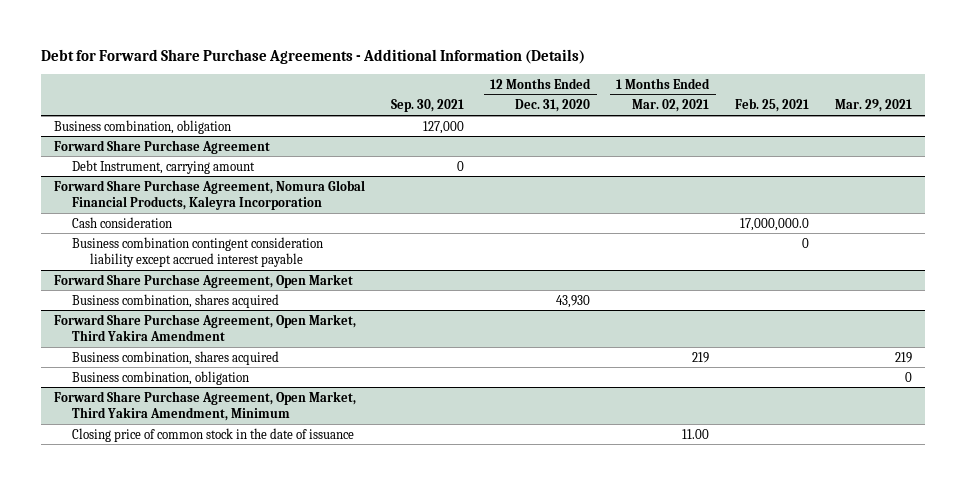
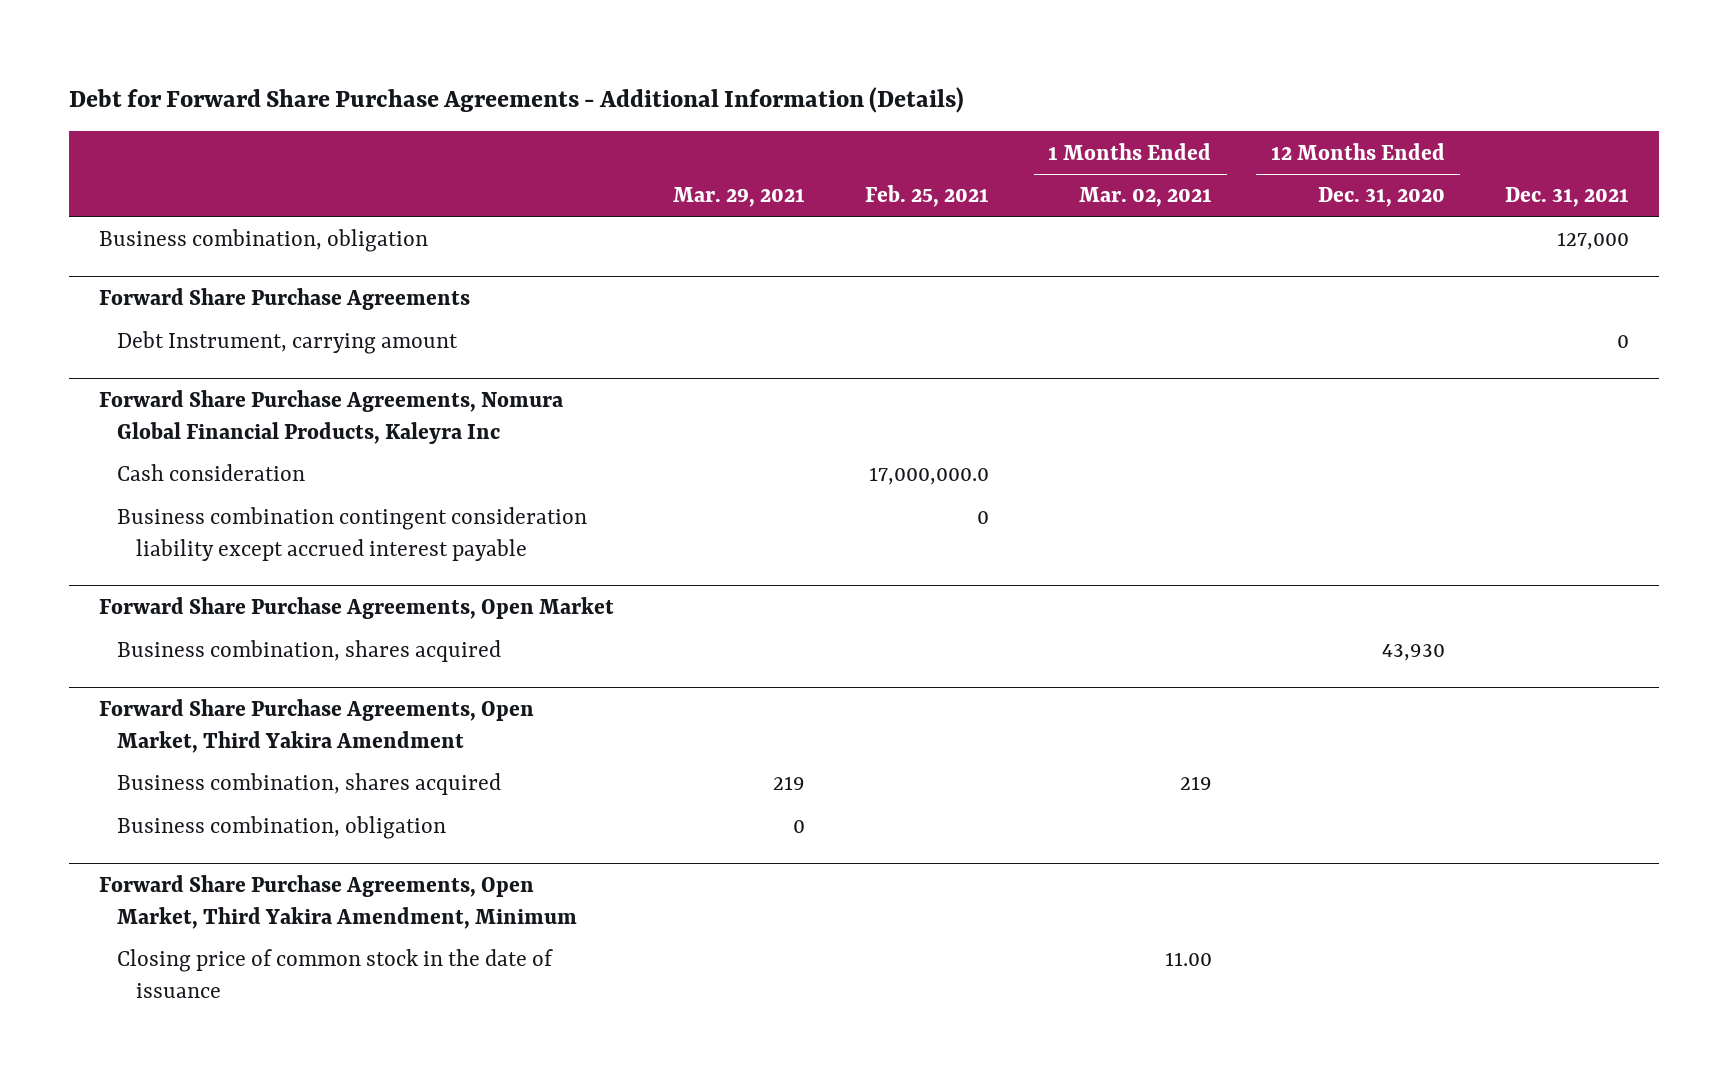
[391,99,465,113] Sep. 30, 2021 -> none
none -> [1504,187,1629,208] Dec. 31, 2021
[54,139,271,154] Forward Share Purchase Agreement -> [98,288,470,311] Forward Share Purchase Agreements
[54,179,366,210] Forward Share Purchase Agreement, Nomura Global Financial Products, Kaleyra Incorporation -> [98,390,564,444] Forward Share Purchase Agreements, Nomura Global Financial Products, Kaleyra Inc
[54,273,354,288] Forward Share Purchase Agreement, Open Market -> [98,597,614,620] Forward Share Purchase Agreements, Open Market
[54,313,357,341] Forward Share Purchase Agreement, Open Market, Third Yakira Amendment -> [98,699,534,753] Forward Share Purchase Agreements, Open Market, Third Yakira Amendment
[54,390,357,421] Forward Share Purchase Agreement, Open Market, Third Yakira Amendment, Minimum -> [98,875,578,929] Forward Share Purchase Agreements, Open Market, Third Yakira Amendment, Minimum

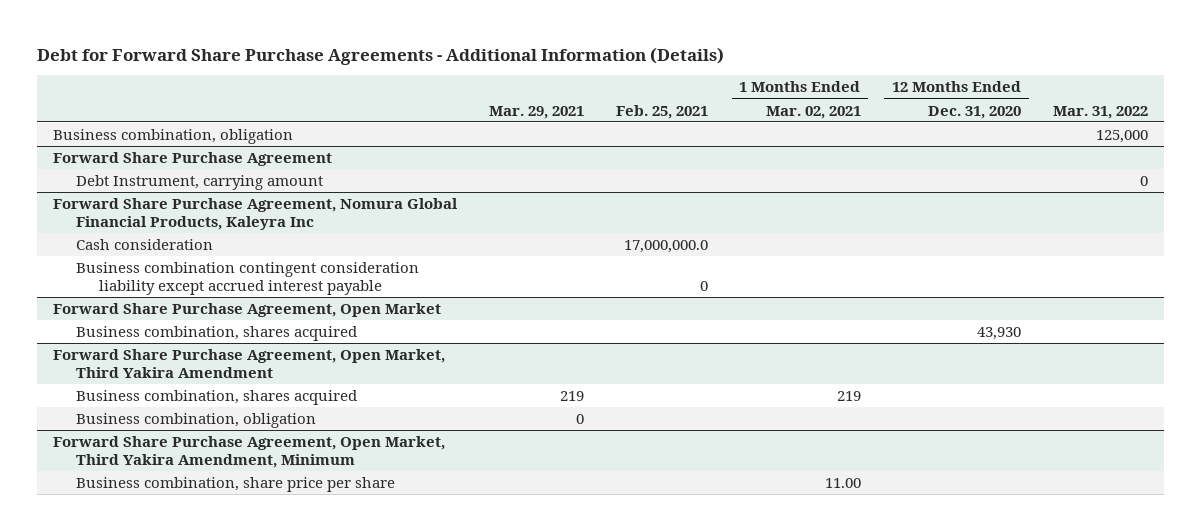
[1504,187,1629,208] Dec. 31, 2021 -> none
none -> [1053,105,1149,119] Mar. 31, 2022
[98,288,470,311] Forward Share Purchase Agreements -> [53,151,333,166] Forward Share Purchase Agreement
[98,390,564,444] Forward Share Purchase Agreements, Nomura Global Financial Products, Kaleyra Inc -> [53,197,459,231] Forward Share Purchase Agreement, Nomura Global Financial Products, Kaleyra Inc
[98,597,614,620] Forward Share Purchase Agreements, Open Market -> [53,302,442,317] Forward Share Purchase Agreement, Open Market
[98,699,534,753] Forward Share Purchase Agreements, Open Market, Third Yakira Amendment -> [53,348,446,379] Forward Share Purchase Agreement, Open Market, Third Yakira Amendment
[98,875,578,929] Forward Share Purchase Agreements, Open Market, Third Yakira Amendment, Minimum -> [53,435,446,469] Forward Share Purchase Agreement, Open Market, Third Yakira Amendment, Minimum
[117,949,554,999] Closing price of common stock in the date of issuance -> [76,476,396,492] Business combination, share price per share

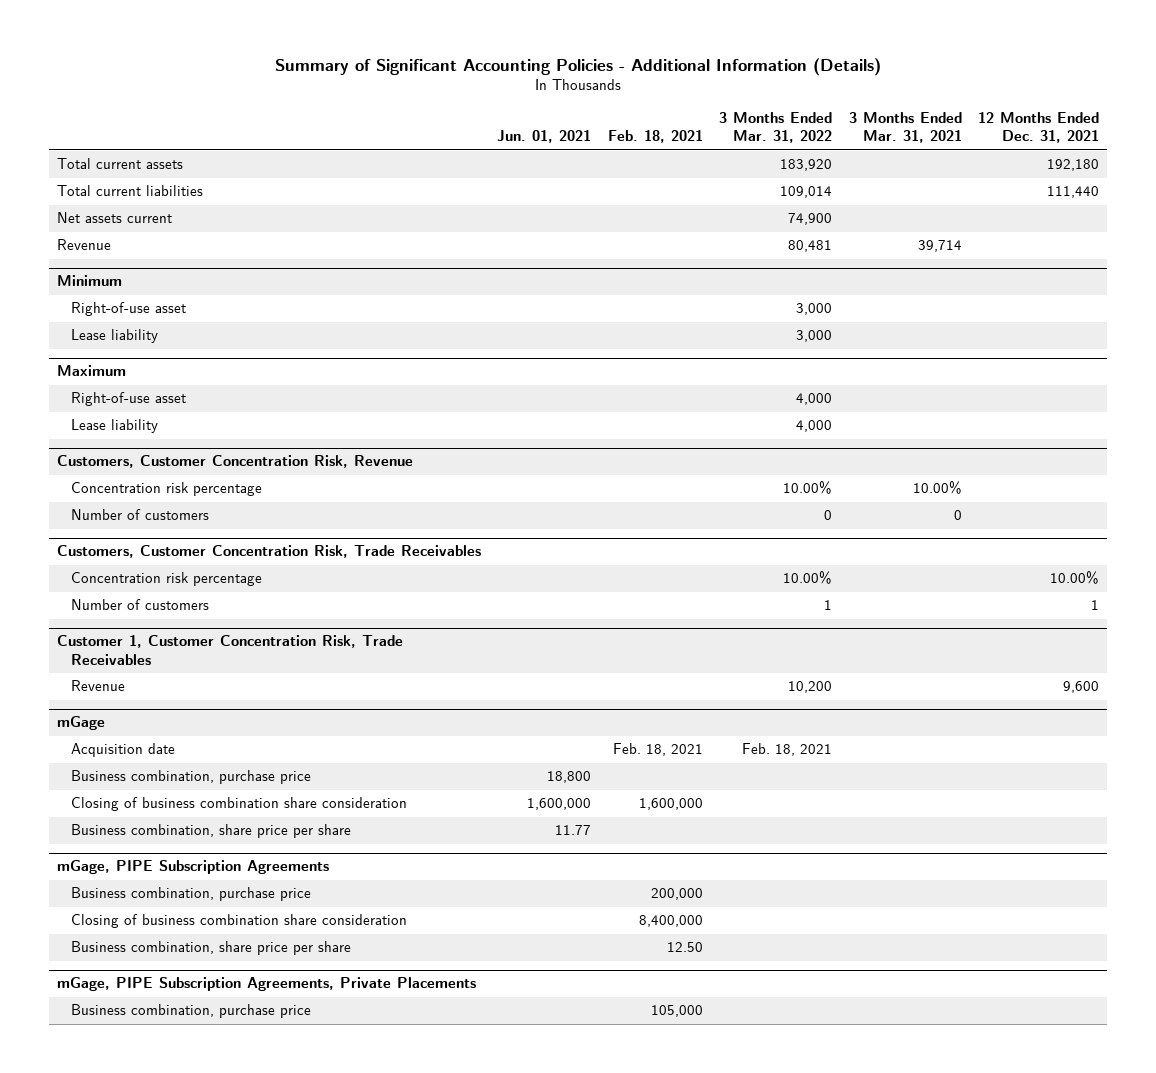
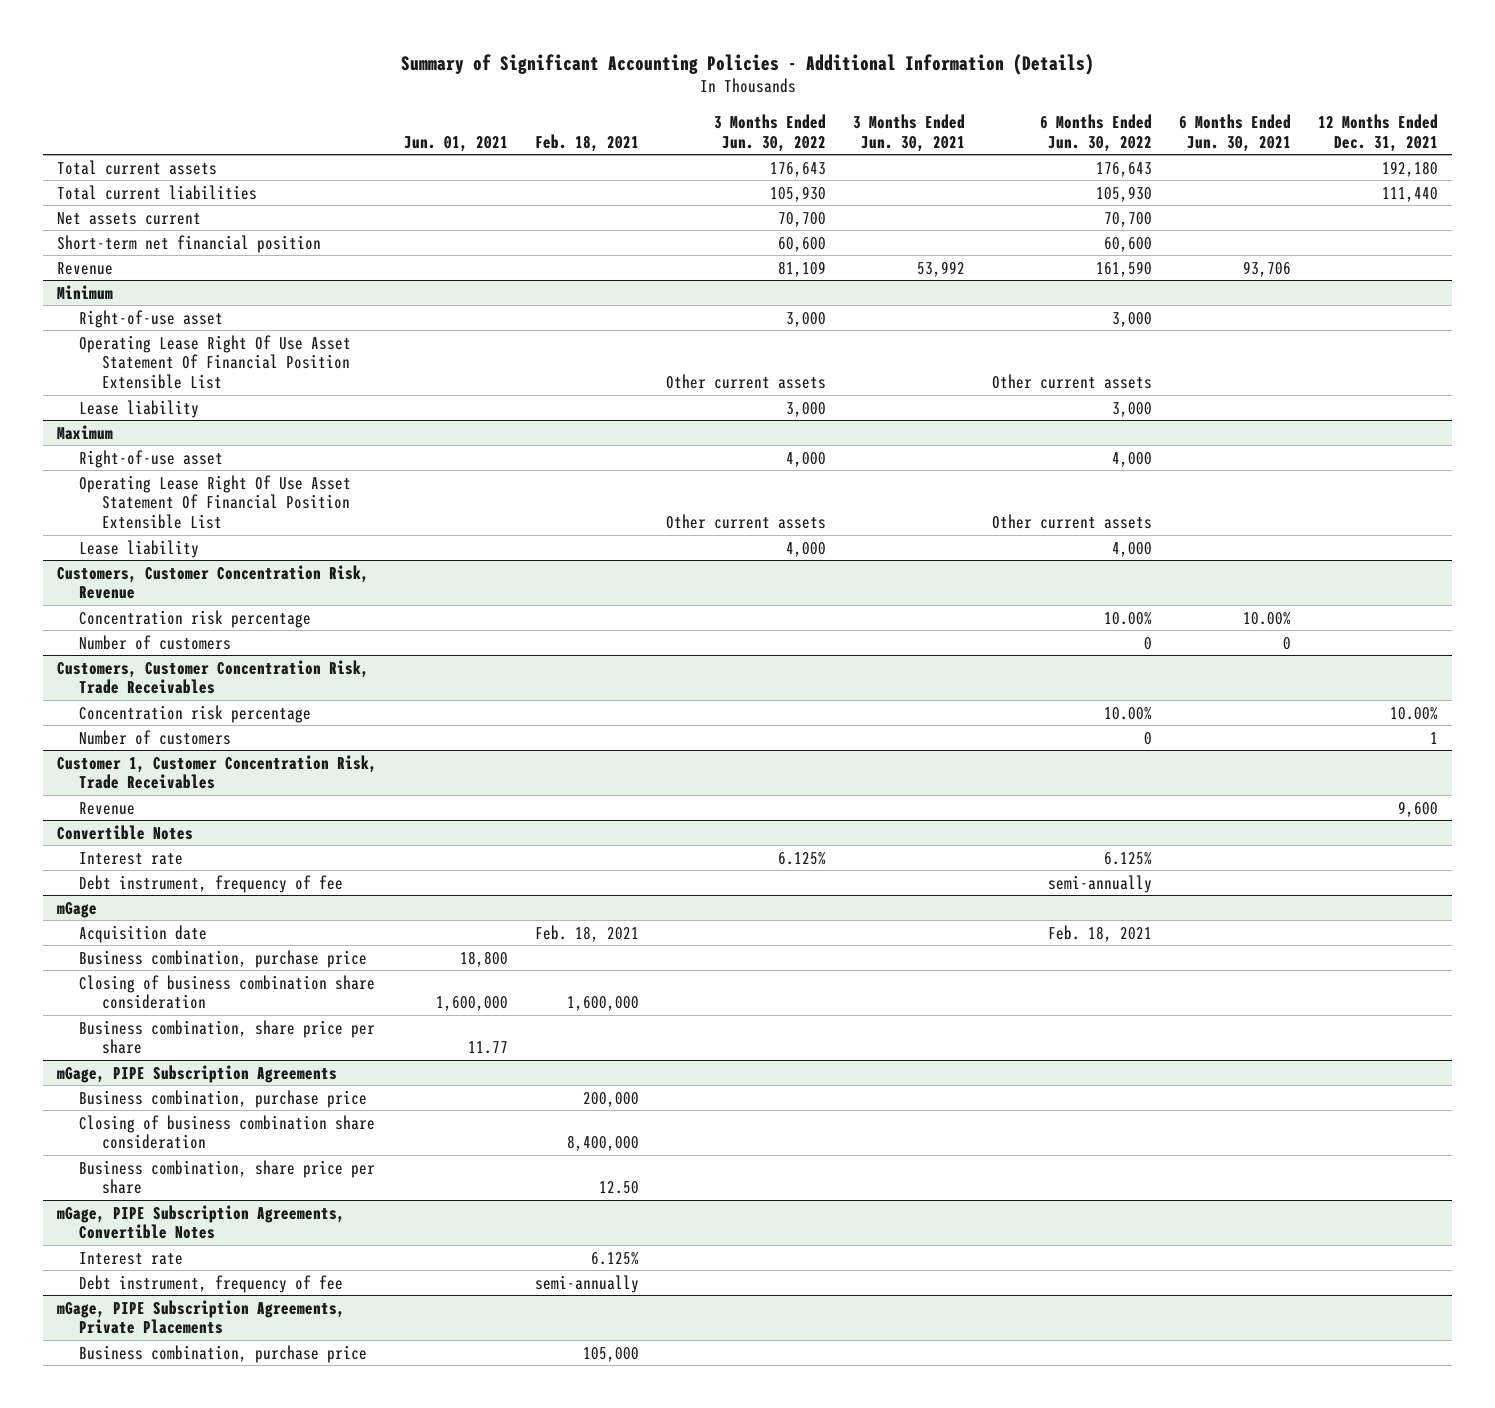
[719,112,833,144] 3 Months Ended Mar. 31, 2022 -> none
[848,112,962,144] 3 Months Ended Mar. 31, 2021 -> none
none -> [713,113,826,152] 3 Months Ended Jun. 30, 2022
none -> [853,113,966,152] 3 Months Ended Jun. 30, 2021
none -> [1040,113,1153,152] 6 Months Ended Jun. 30, 2022
none -> [1179,113,1292,152] 6 Months Ended Jun. 30, 2021
none -> [56,234,321,253] Short-term net financial position
none -> [79,334,352,390] Operating Lease Right Of Use Asset Statement Of Financial Position Extensible List
none -> [79,474,352,530] Operating Lease Right Of Use Asset Statement Of Financial Position Extensible List
none -> [56,824,193,840] Convertible Notes
none -> [79,851,184,865] Interest rate
none -> [79,874,344,893] Debt instrument, frequency of fee
none -> [56,1204,345,1240] mGage, PIPE Subscription Agreements, Convertible Notes
none -> [79,1251,184,1265] Interest rate
none -> [79,1274,344,1293] Debt instrument, frequency of fee

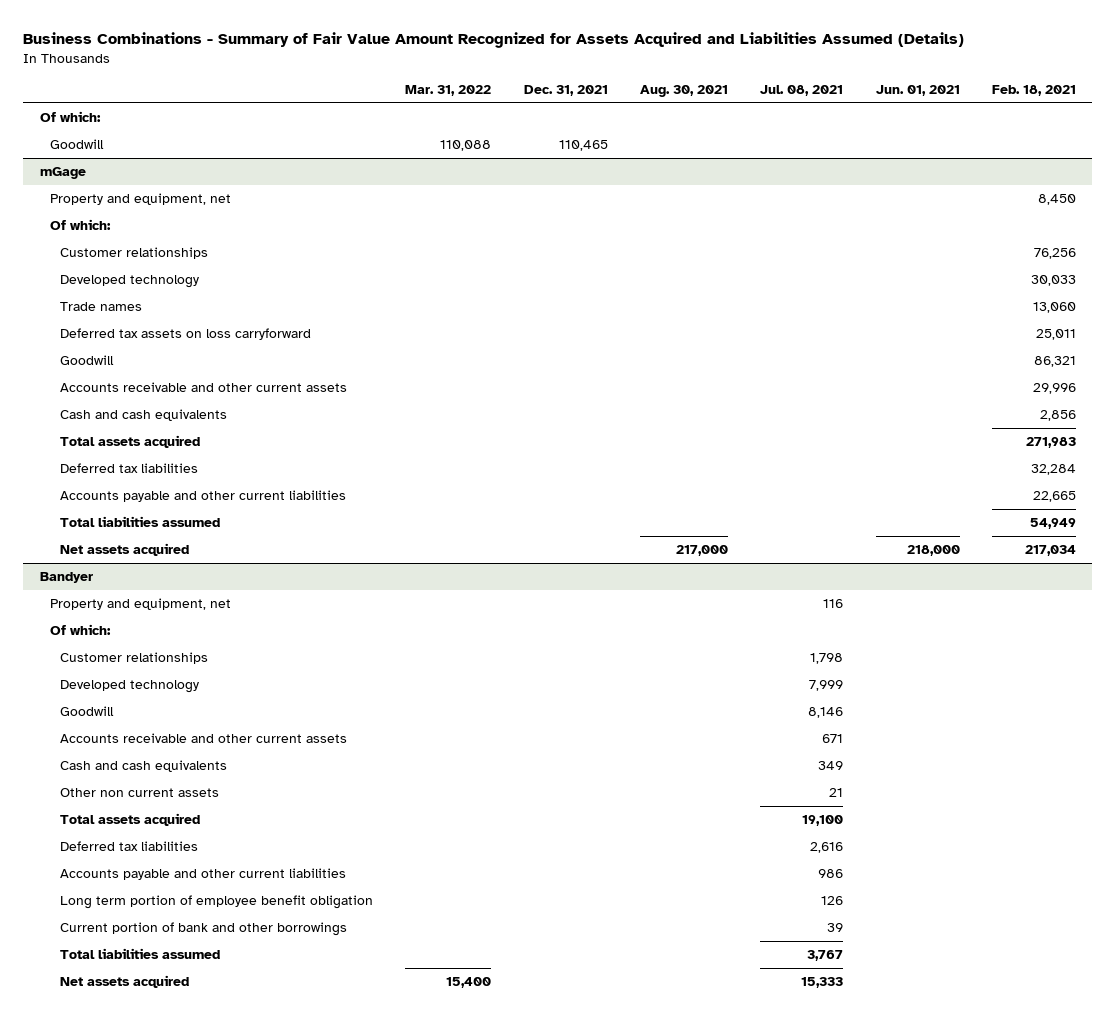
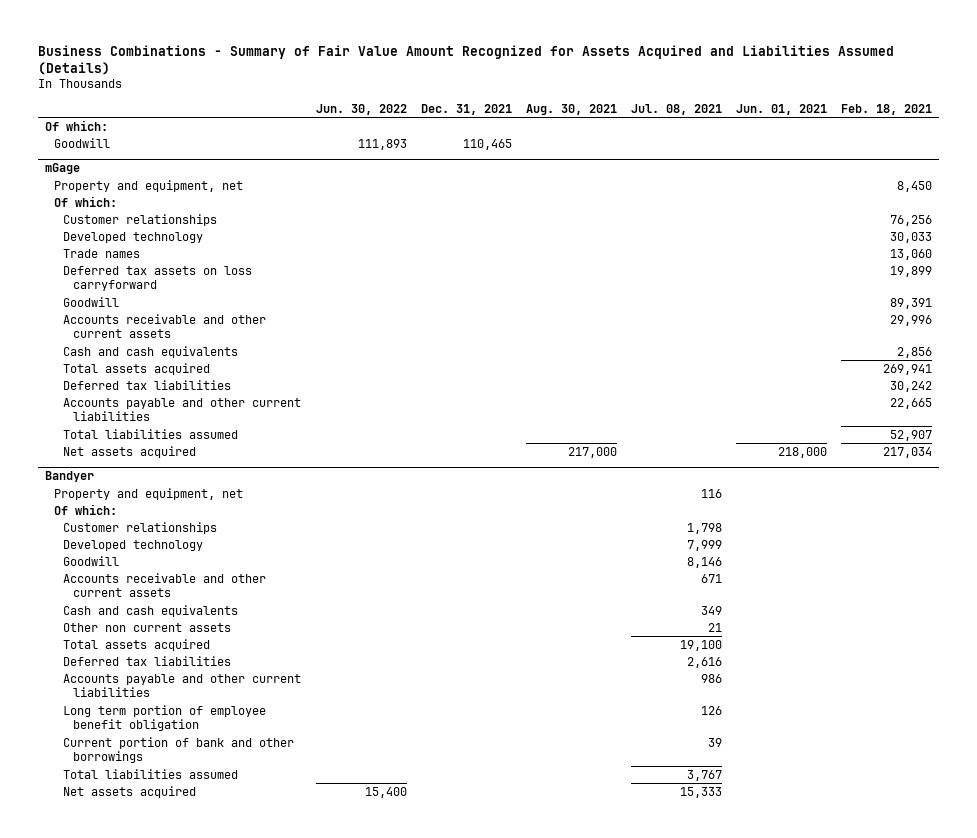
[405,85,492,97] Mar. 31, 2022 -> none
none -> [315,103,407,115] Jun. 30, 2022
[1035,328,1076,340] 25,011 -> [889,265,932,277] 19,899
[1033,355,1076,367] 86,321 -> [889,297,932,309] 89,391
[1025,436,1076,448] 271,983 -> [882,363,932,375] 269,941
[1030,463,1076,475] 32,284 -> [889,380,932,392] 30,242
[1029,517,1076,529] 54,949 -> [889,429,932,441] 52,907

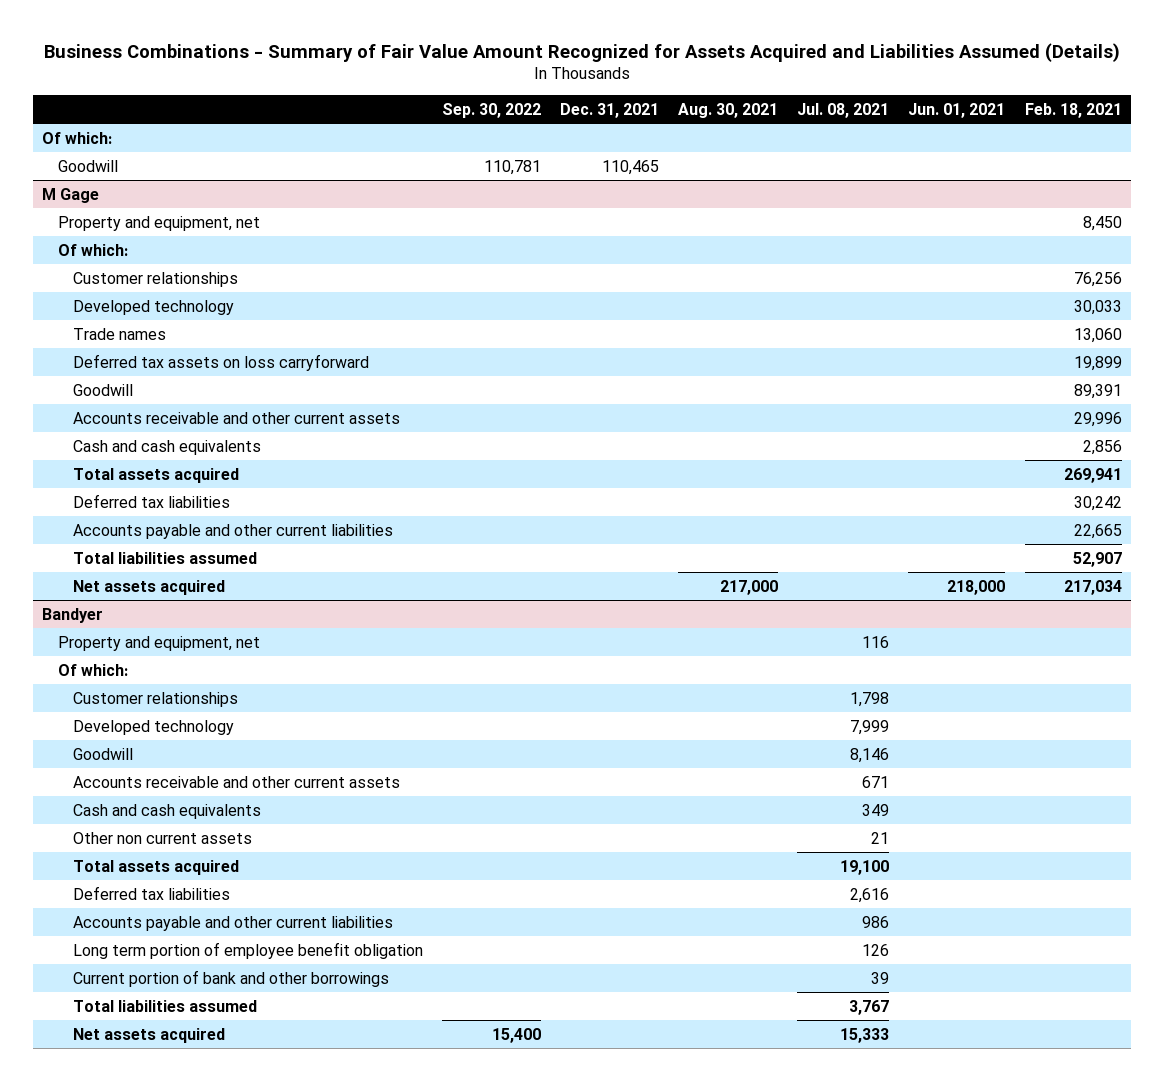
[315,103,407,115] Jun. 30, 2022 -> none
none -> [441,102,541,118] Sep. 30, 2022
[45,162,81,174] mGage -> [42,187,100,203] M Gage

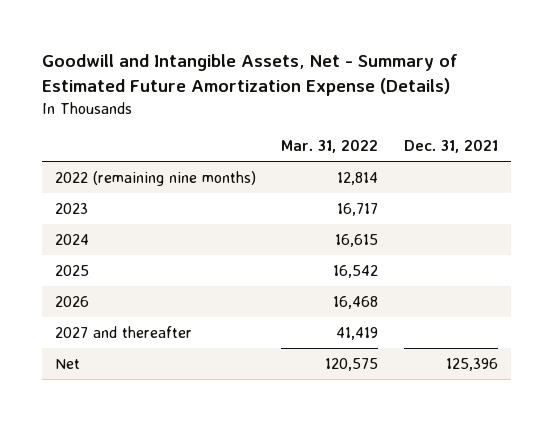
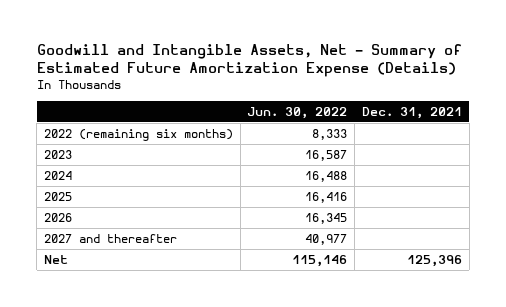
[281,138,379,153] Mar. 31, 2022 -> none
none -> [247,107,348,120] Jun. 30, 2022
[54,171,256,187] 2022 (remaining nine months) -> [43,128,233,141] 2022 (remaining six months)

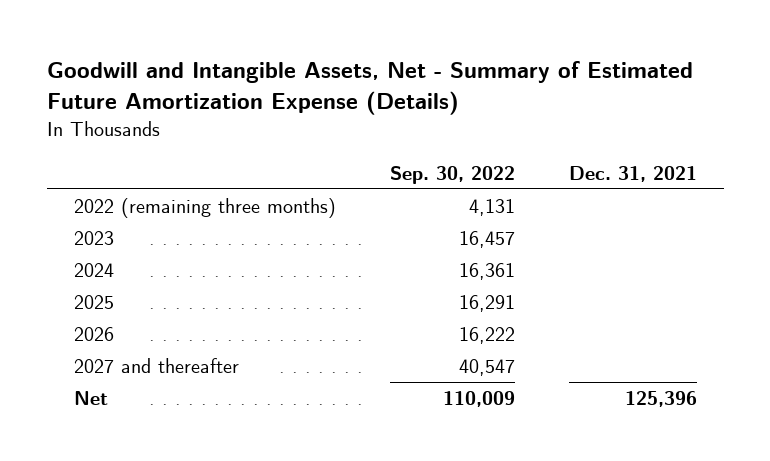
[247,107,348,120] Jun. 30, 2022 -> none
none -> [389,165,515,184] Sep. 30, 2022
[43,128,233,141] 2022 (remaining six months) -> [73,198,336,219] 2022 (remaining three months)

